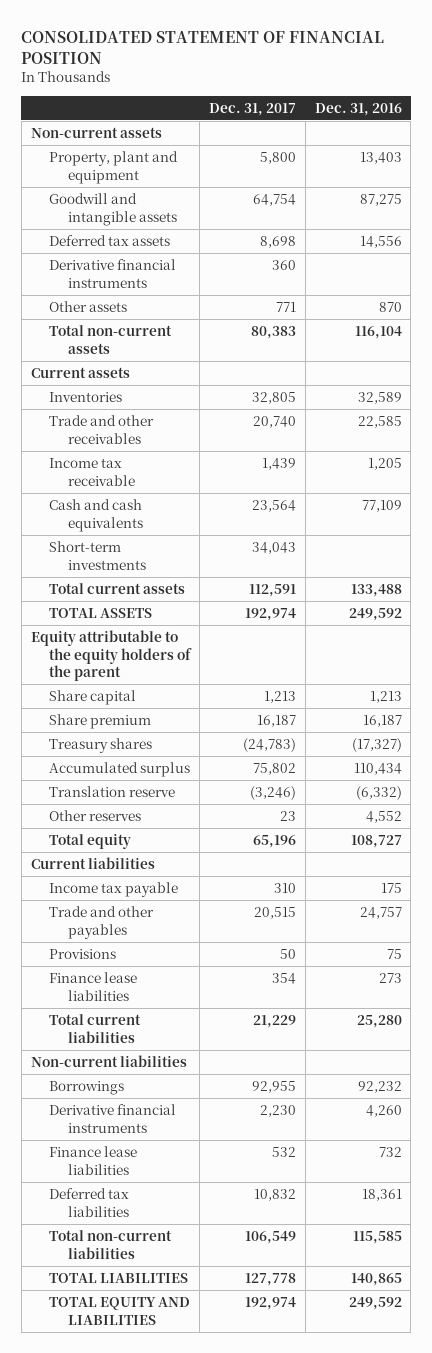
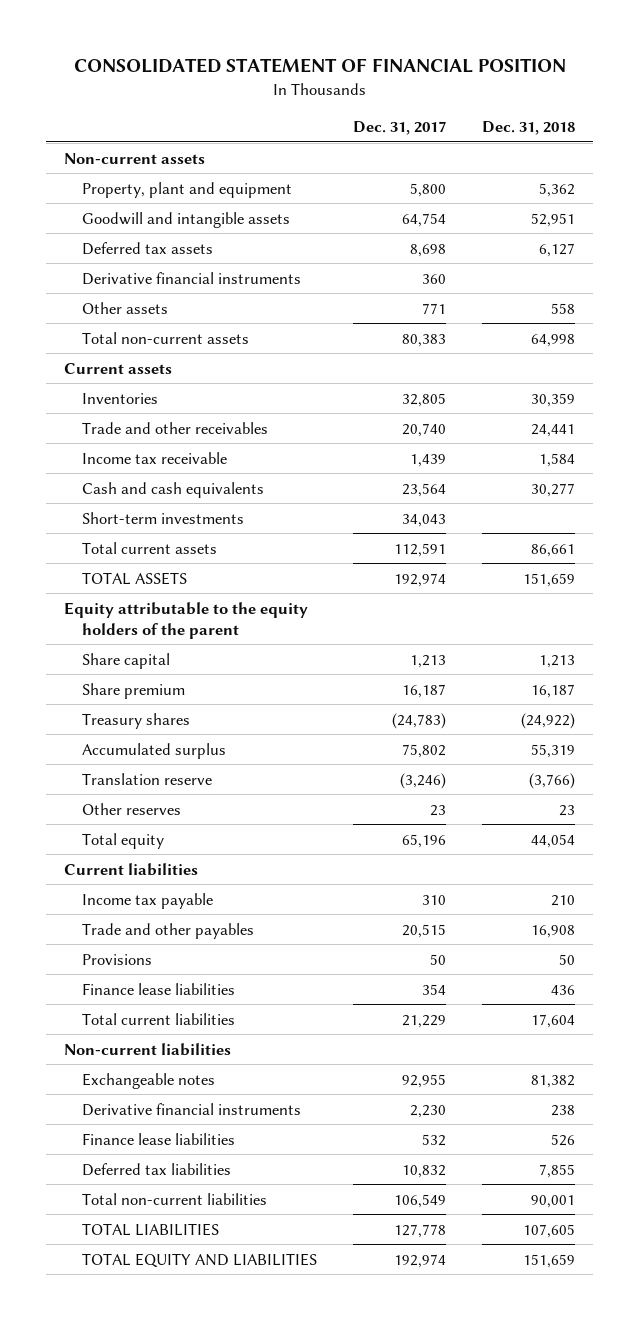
[314,102,402,116] Dec. 31, 2016 -> none
none -> [482,120,576,135] Dec. 31, 2018
[49,1080,125,1095] Borrowings -> [82,1072,216,1089] Exchangeable notes

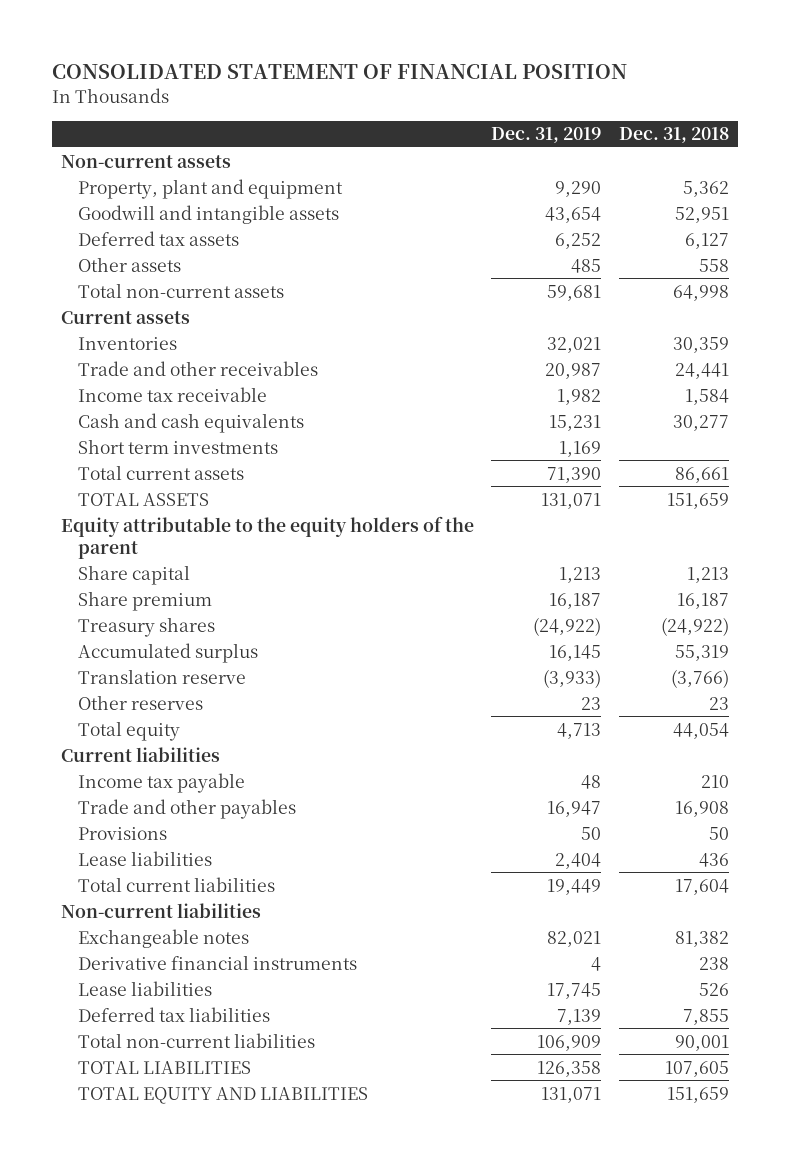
[353,120,447,135] Dec. 31, 2017 -> none
none -> [491,127,602,144] Dec. 31, 2019
[82,271,302,285] Derivative financial instruments -> none
[82,511,245,524] Short-term investments -> [77,438,278,454] Short term investments
[82,982,236,995] Finance lease liabilities -> [77,850,212,866] Lease liabilities
[82,1132,236,1145] Finance lease liabilities -> [77,980,212,996] Lease liabilities

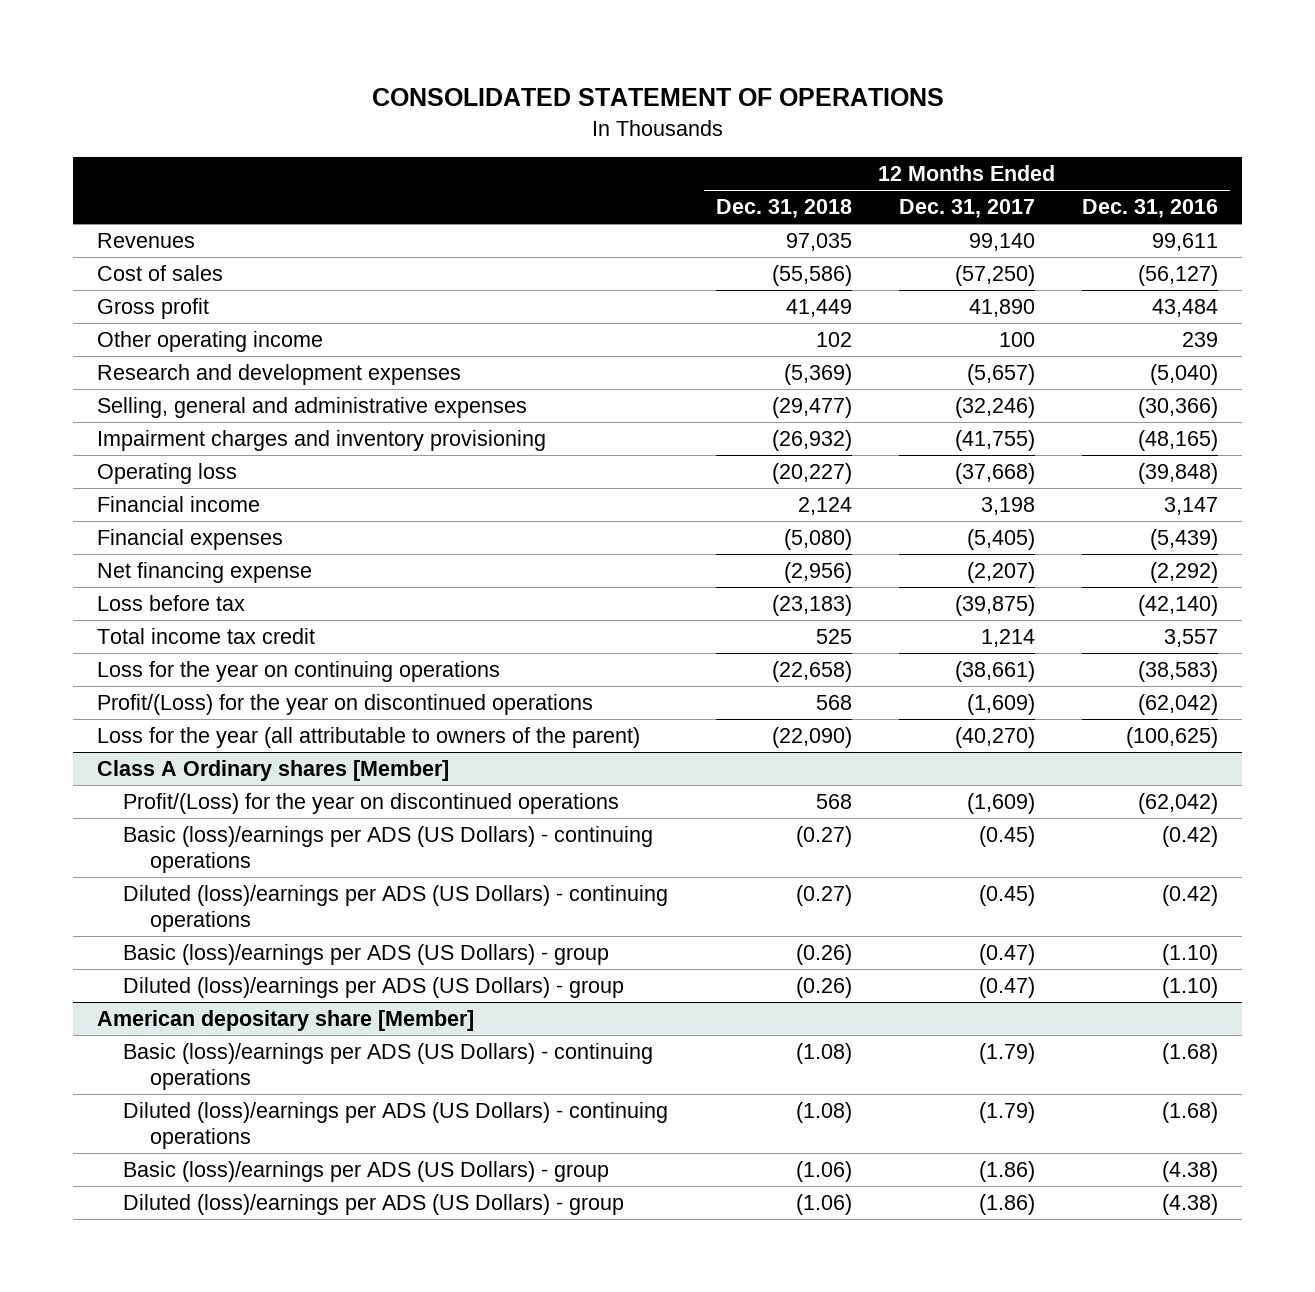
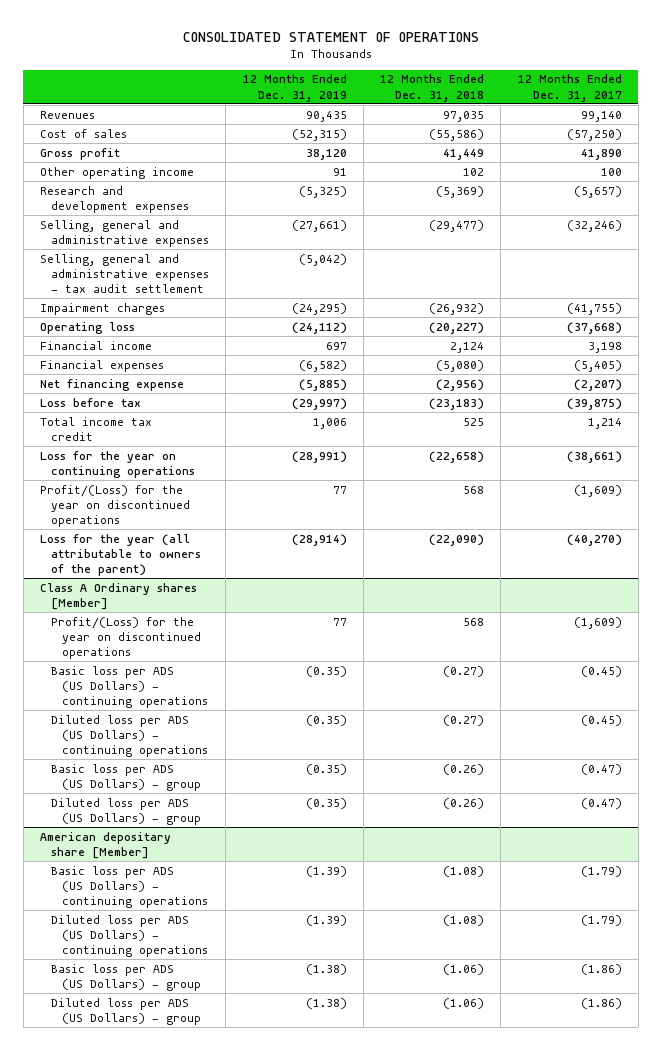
[1082,199,1219,219] Dec. 31, 2016 -> none
none -> [242,74,347,102] 12 Months Ended Dec. 31, 2019
none -> [39,253,210,293] Selling, general and administrative expenses - tax audit settlement
[96,430,546,452] Impairment charges and inventory provisioning -> [39,302,165,315] Impairment charges
[123,826,654,874] Basic (loss)/earnings per ADS (US Dollars) - continuing operations -> [51,665,209,708] Basic loss per ADS (US Dollars) - continuing operations
[123,885,669,933] Diluted (loss)/earnings per ADS (US Dollars) - continuing operations -> [51,714,209,757] Diluted loss per ADS (US Dollars) - continuing operations
[123,944,610,966] Basic (loss)/earnings per ADS (US Dollars) - group -> [51,763,202,791] Basic loss per ADS (US Dollars) - group
[123,977,625,999] Diluted (loss)/earnings per ADS (US Dollars) - group -> [51,797,202,825] Diluted loss per ADS (US Dollars) - group
[123,1043,654,1091] Basic (loss)/earnings per ADS (US Dollars) - continuing operations -> [51,865,209,908] Basic loss per ADS (US Dollars) - continuing operations
[123,1102,669,1150] Diluted (loss)/earnings per ADS (US Dollars) - continuing operations -> [51,914,209,957] Diluted loss per ADS (US Dollars) - continuing operations
[123,1161,610,1183] Basic (loss)/earnings per ADS (US Dollars) - group -> [51,963,202,991] Basic loss per ADS (US Dollars) - group
[123,1194,625,1216] Diluted (loss)/earnings per ADS (US Dollars) - group -> [51,997,202,1025] Diluted loss per ADS (US Dollars) - group

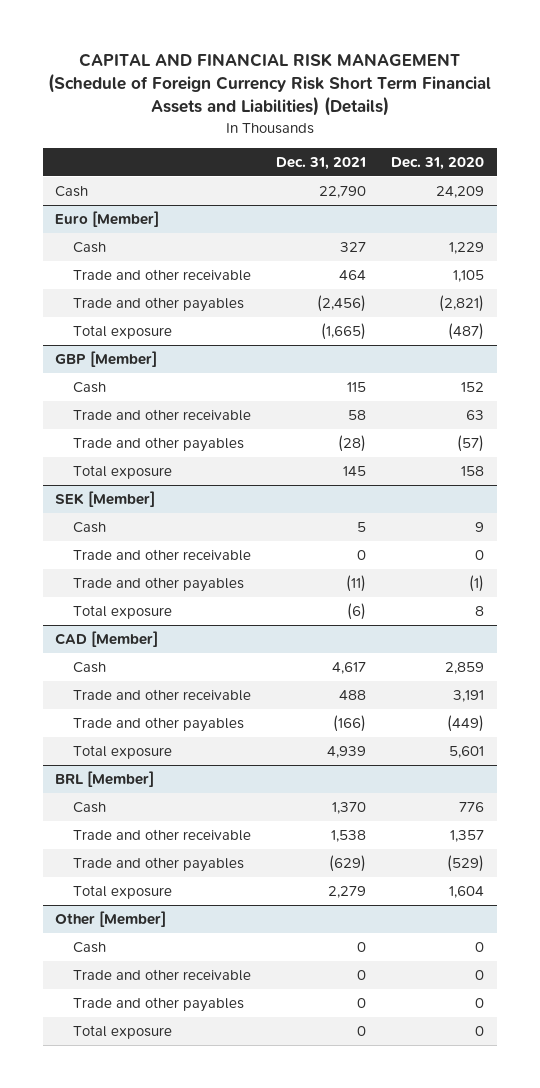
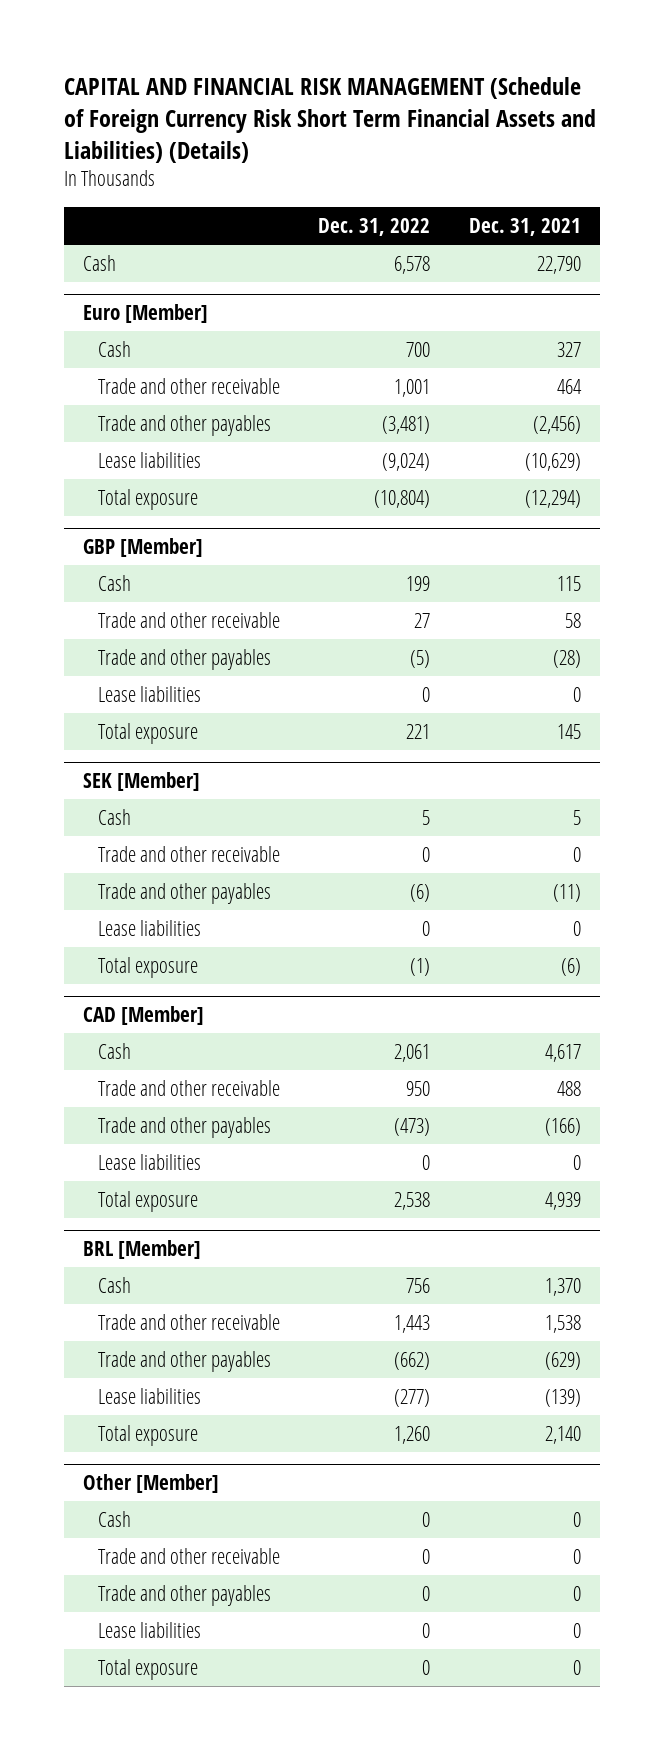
[391,156,485,170] Dec. 31, 2020 -> none
none -> [318,217,431,236] Dec. 31, 2022
none -> [97,451,201,468] Lease liabilities
[321,323,367,341] (1,665) -> [524,489,581,508] (12,294)
none -> [97,685,201,702] Lease liabilities
none -> [97,919,201,936] Lease liabilities
none -> [97,1153,201,1170] Lease liabilities
none -> [97,1387,201,1404] Lease liabilities
[328,886,367,899] 2,279 -> [544,1425,581,1444] 2,140
none -> [97,1621,201,1638] Lease liabilities

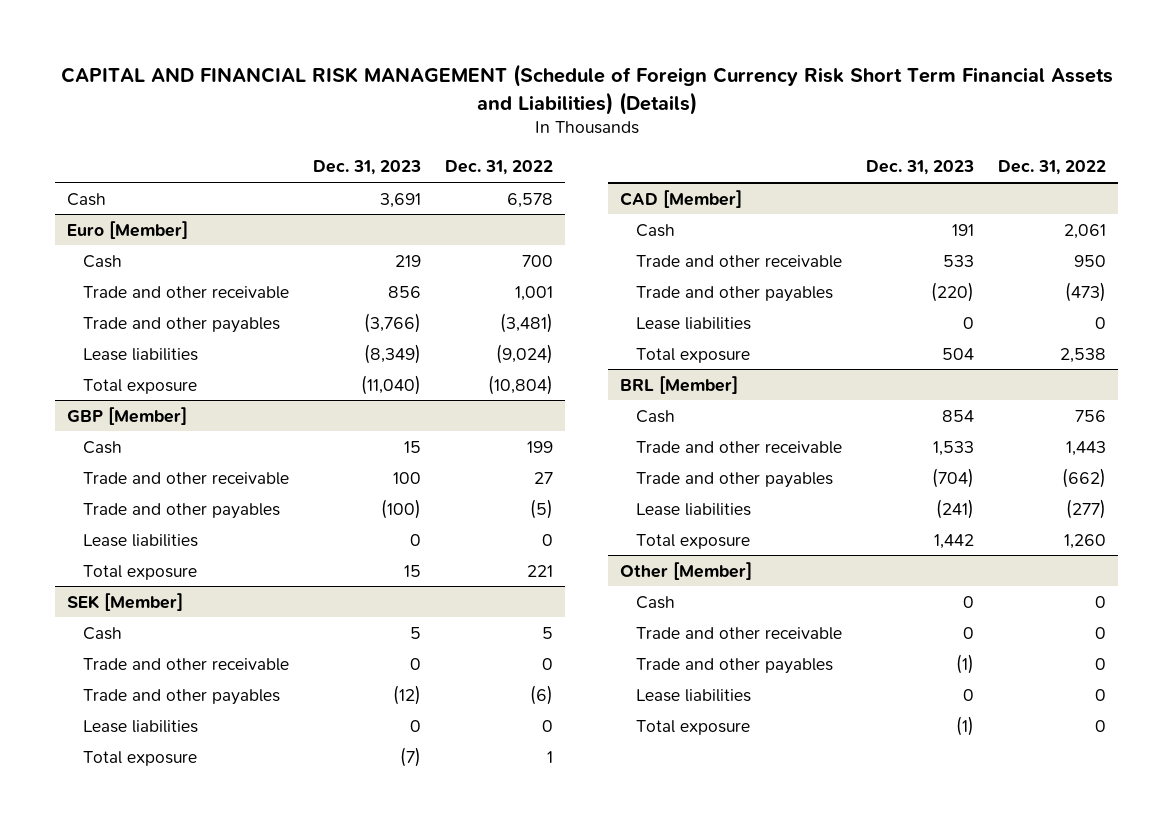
[468,217,581,236] Dec. 31, 2021 -> none
none -> [313,160,422,176] Dec. 31, 2023
[410,957,431,976] (1) -> [546,750,553,763] 1

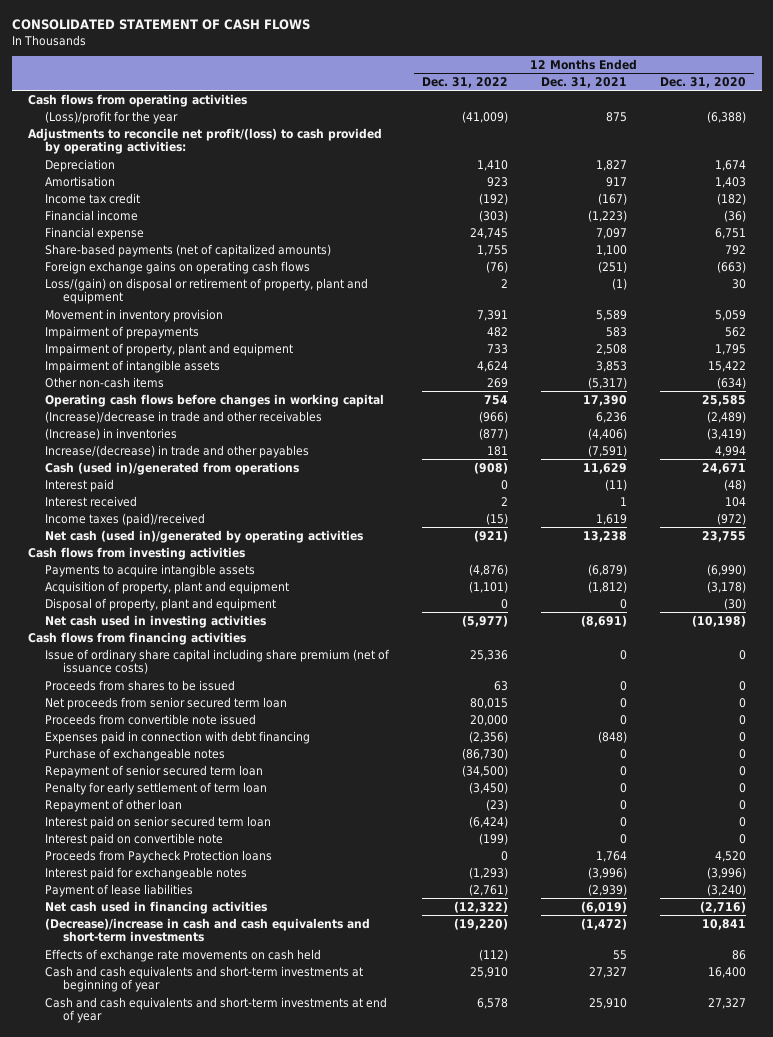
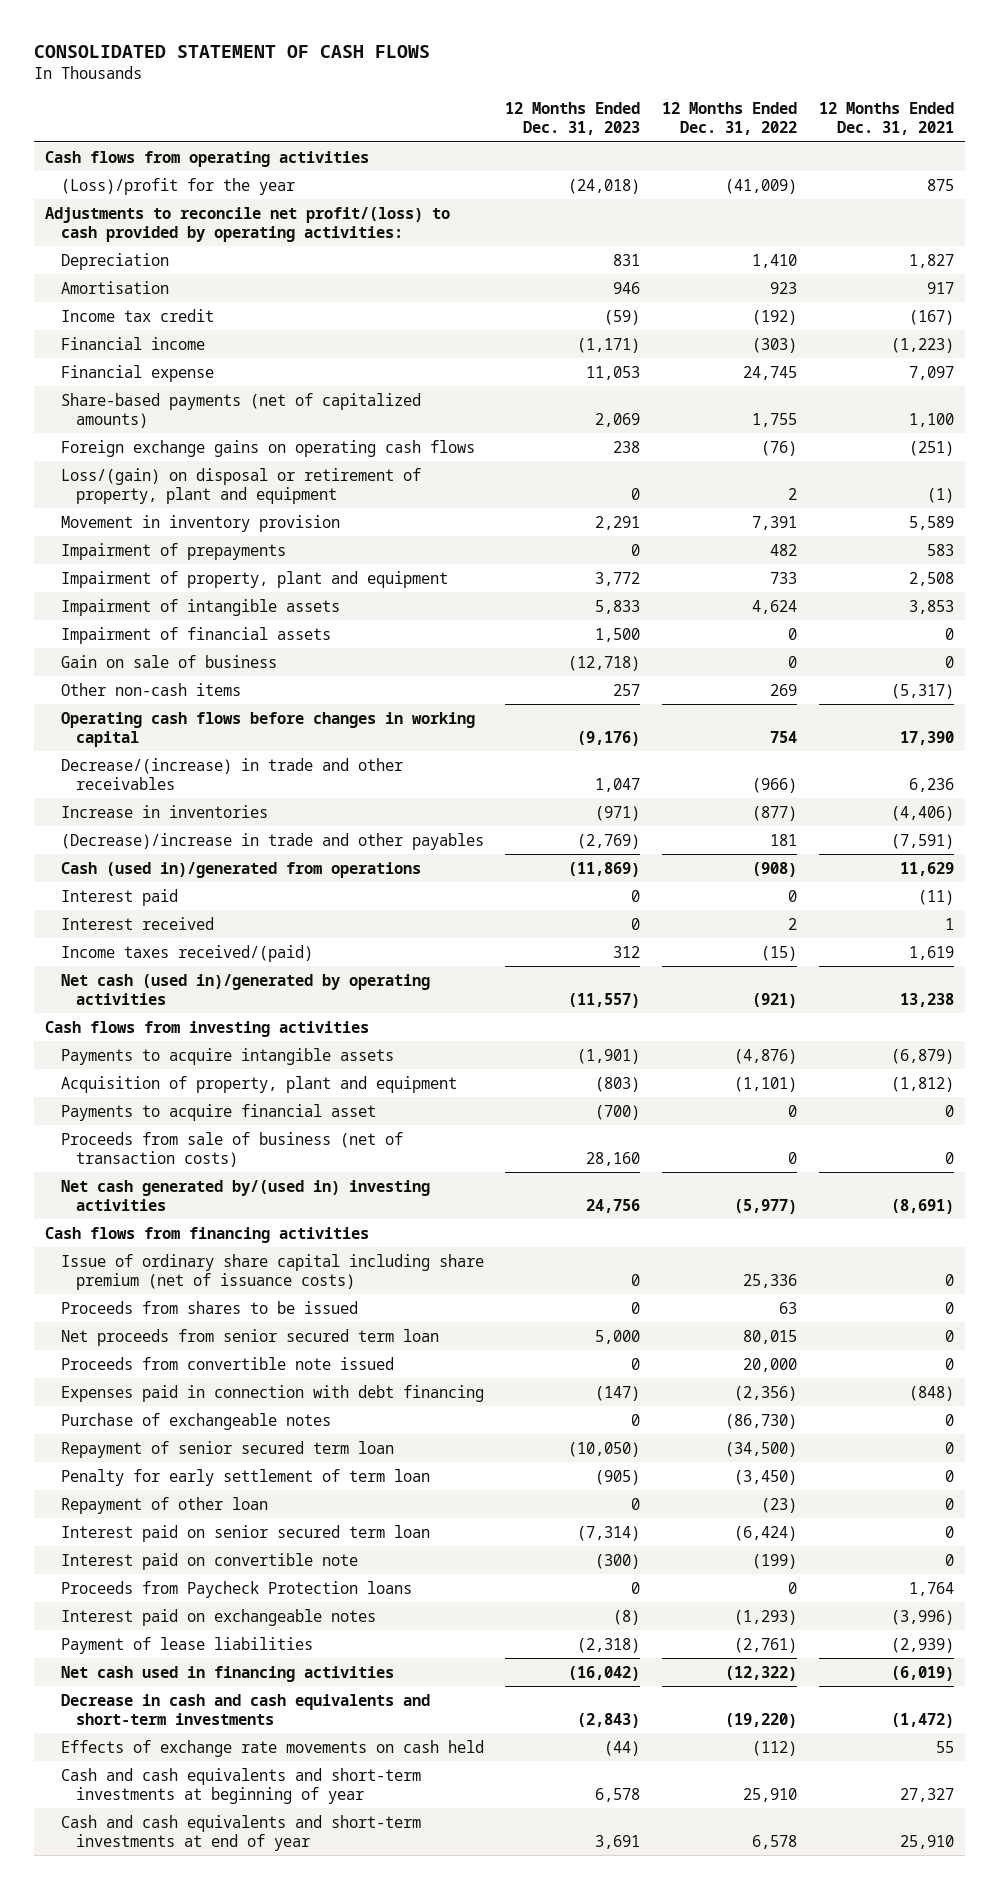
[659,76,746,88] Dec. 31, 2020 -> none
none -> [505,102,641,136] 12 Months Ended Dec. 31, 2023
none -> [60,626,331,644] Impairment of financial assets
none -> [60,654,277,668] Gain on sale of business
[45,410,323,423] (Increase)/decrease in trade and other receivables -> [60,757,403,790] Decrease/(increase) in trade and other receivables
[45,427,178,440] (Increase) in inventories -> [60,804,268,818] Increase in inventories
[45,444,310,458] Increase/(decrease) in trade and other payables -> [60,832,484,850] (Decrease)/increase in trade and other payables
[45,512,206,526] Income taxes (paid)/received -> [60,944,313,962] Income taxes received/(paid)
[45,597,277,611] Disposal of property, plant and equipment -> none
none -> [60,1103,376,1121] Payments to acquire financial asset
none -> [60,1131,403,1167] Proceeds from sale of business (net of transaction costs)
[45,614,267,628] Net cash used in investing activities -> [60,1179,430,1211] Net cash generated by/(used in) investing activities
[45,866,248,880] Interest paid for exchangeable notes -> [60,1608,376,1626] Interest paid on exchangeable notes
[45,917,371,943] (Decrease)/increase in cash and cash equivalents and short-term investments -> [60,1693,430,1725] Decrease in cash and cash equivalents and short-term investments

